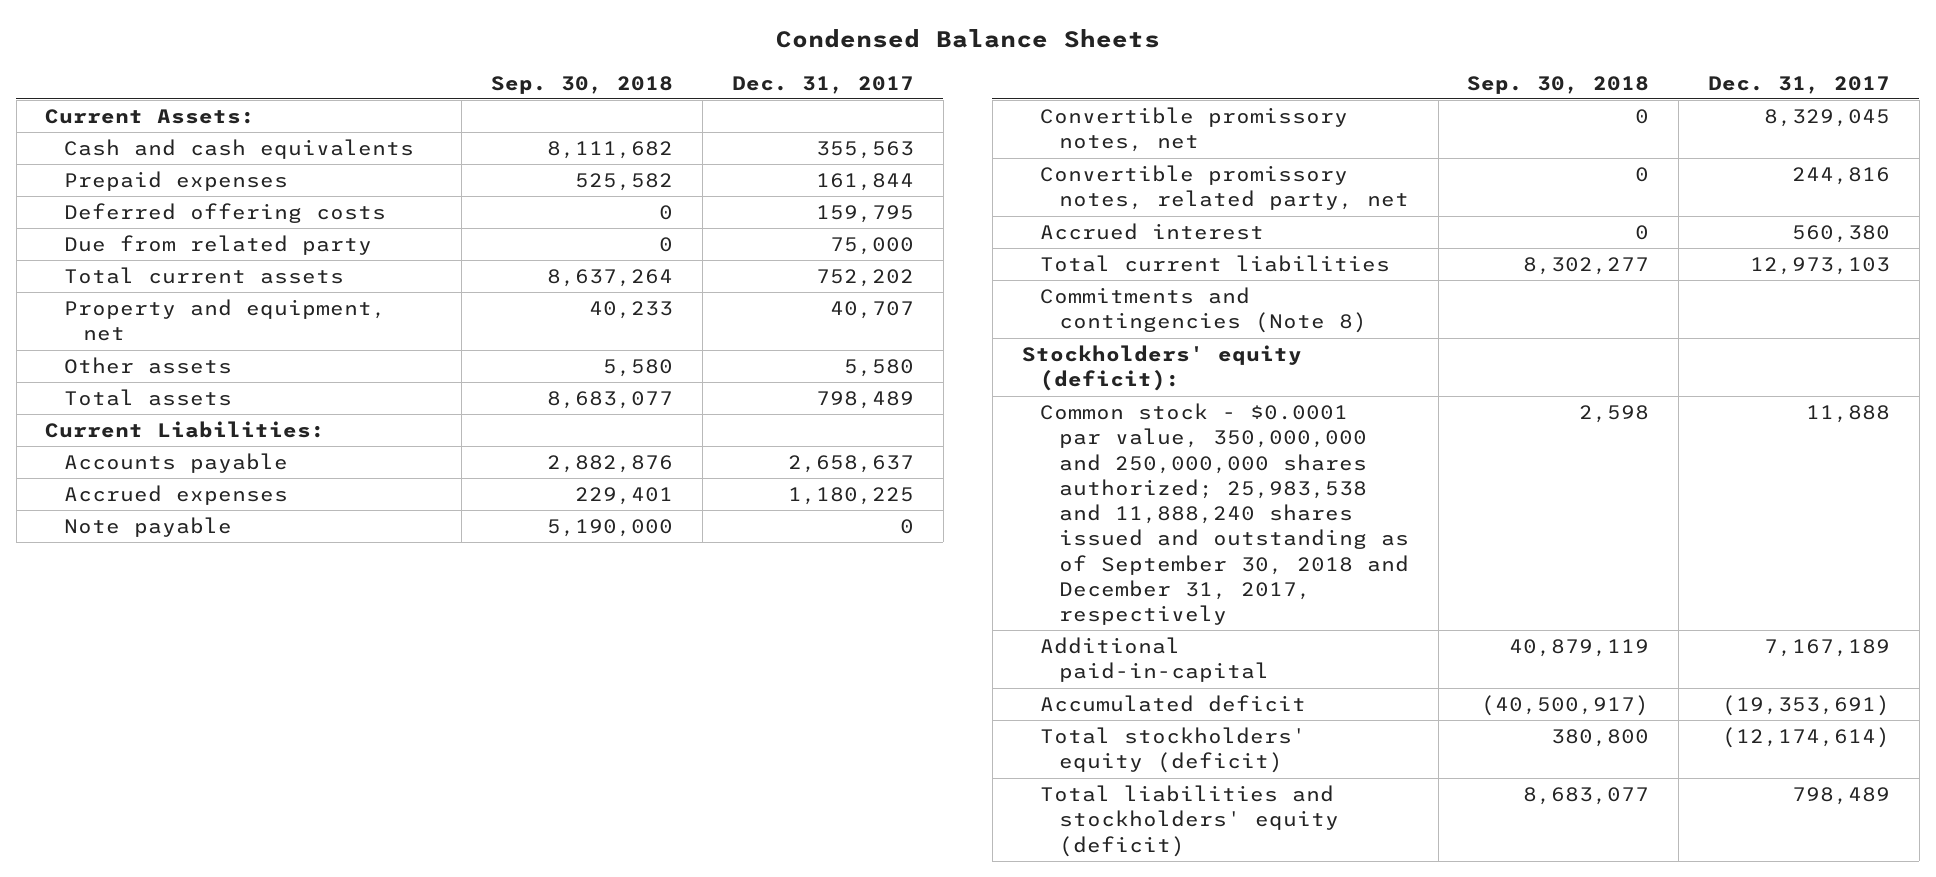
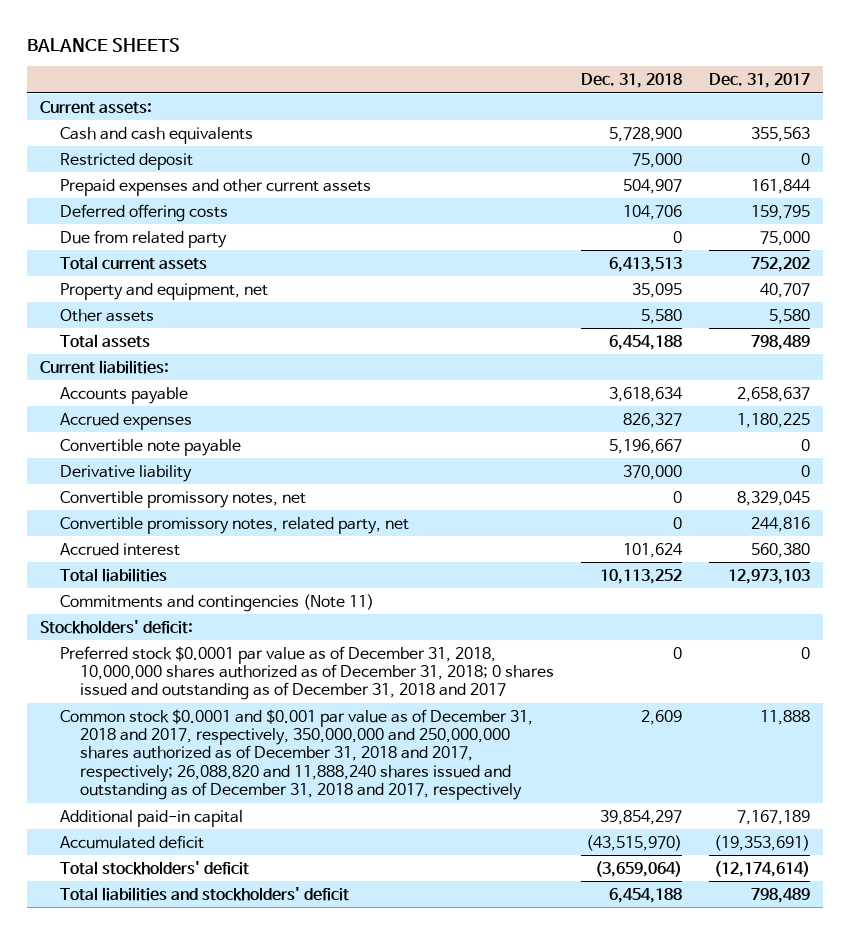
[775,28,1160,48] Condensed Balance Sheets -> [26,37,180,52] BALANCE SHEETS
[491,75,674,94] Sep. 30, 2018 -> none
none -> [580,73,682,89] Dec. 31, 2018
[45,109,256,125] Current Assets: -> [39,100,152,114] Current assets:
none -> [60,152,194,170] Restricted deposit
[64,171,289,192] Prepaid expenses -> [60,178,372,196] Prepaid expenses and other current assets
[45,421,326,439] Current Liabilities: -> [39,359,169,374] Current liabilities:
[64,517,233,538] Note payable -> [60,438,242,456] Convertible note payable
none -> [60,464,193,482] Derivative liability
[1040,255,1391,273] Total current liabilities -> [60,567,168,582] Total liabilities
[1040,287,1367,334] Commitments and contingencies (Note 8) -> [60,593,375,612] Commitments and contingencies (Note 11)
[1021,345,1302,392] Stockholders' equity (deficit): -> [39,619,193,634] Stockholders' deficit:
none -> [60,645,555,701] Preferred stock $0.0001 par value as of December 31, 2018, 10,000,000 shares authorized as of December 31, 2018; 0 shares issued and outstanding as of December 31, 2018 and 2017
[1040,403,1409,625] Common stock - $0.0001 par value, 350,000,000 and 250,000,000 shares authorized; 25,983,538 and 11,888,240 shares issued and outstanding as of September 30, 2018 and December 31, 2017, respectively -> [60,708,534,801] Common stock $0.0001 and $0.001 par value as of December 31, 2018 and 2017, respectively, 350,000,000 and 250,000,000 shares authorized as of December 31, 2018 and 2017, respectively; 26,088,820 and 11,888,240 shares issued and outstanding as of December 31, 2018 and 2017, respectively
[1040,637,1269,683] Additional paid-in-capital -> [60,809,244,827] Additional paid-in capital
[1040,727,1307,774] Total stockholders' equity (deficit) -> [60,860,250,875] Total stockholders' deficit
[1040,785,1339,857] Total liabilities and stockholders' equity (deficit) -> [60,886,350,901] Total liabilities and stockholders' deficit

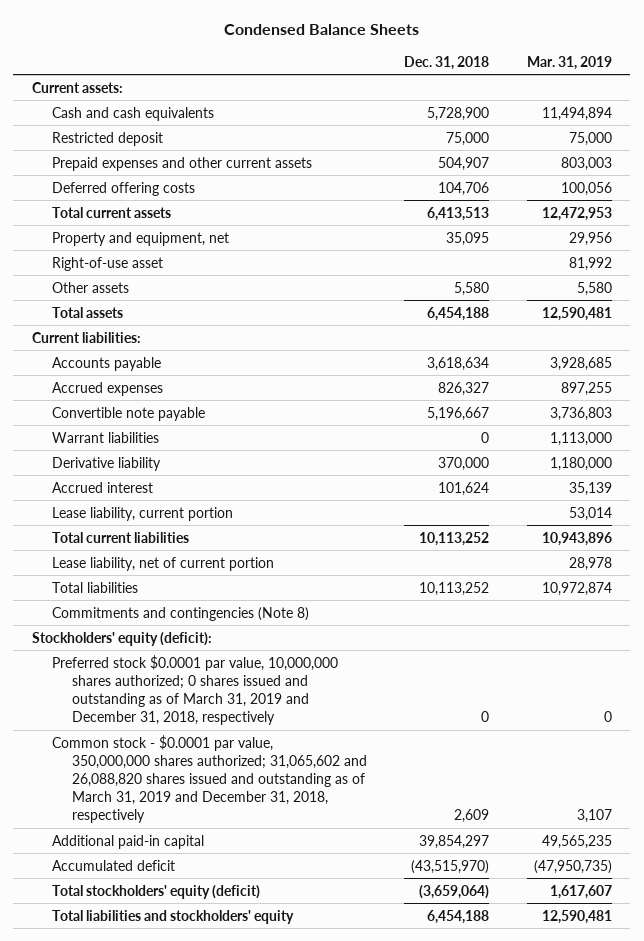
[26,37,180,52] BALANCE SHEETS -> [223,24,419,36] Condensed Balance Sheets
[708,73,810,89] Dec. 31, 2017 -> none
none -> [526,55,612,70] Mar. 31, 2019
[60,229,228,248] Due from related party -> none
none -> [51,256,163,271] Right-of-use asset
none -> [51,431,159,443] Warrant liabilities
[60,490,307,508] Convertible promissory notes, net -> none
[60,516,410,534] Convertible promissory notes, related party, net -> none
none -> [51,506,233,521] Lease liability, current portion
none -> [51,531,189,543] Total current liabilities
none -> [51,556,274,571] Lease liability, net of current portion
[60,593,375,612] Commitments and contingencies (Note 11) -> [51,606,309,621] Commitments and contingencies (Note 8)
[39,619,193,634] Stockholders' deficit: -> [31,631,212,646] Stockholders' equity (deficit):
[60,645,555,701] Preferred stock $0.0001 par value as of December 31, 2018, 10,000,000 shares authorized as of December 31, 2018; 0 shares issued and outstanding as of December 31, 2018 and 2017 -> [51,654,338,726] Preferred stock $0.0001 par value, 10,000,000 shares authorized; 0 shares issued and outstanding as of March 31, 2019 and December 31, 2018, respectively
[60,708,534,801] Common stock $0.0001 and $0.001 par value as of December 31, 2018 and 2017, respectively, 350,000,000 and 250,000,000 shares authorized as of December 31, 2018 and 2017, respectively; 26,088,820 and 11,888,240 shares issued and outstanding as of December 31, 2018 and 2017, respectively -> [51,734,367,824] Common stock - $0.0001 par value, 350,000,000 shares authorized; 31,065,602 and 26,088,820 shares issued and outstanding as of March 31, 2019 and December 31, 2018, respectively
[60,860,250,875] Total stockholders' deficit -> [51,884,260,899] Total stockholders' equity (deficit)
[60,886,350,901] Total liabilities and stockholders' deficit -> [51,909,294,924] Total liabilities and stockholders' equity

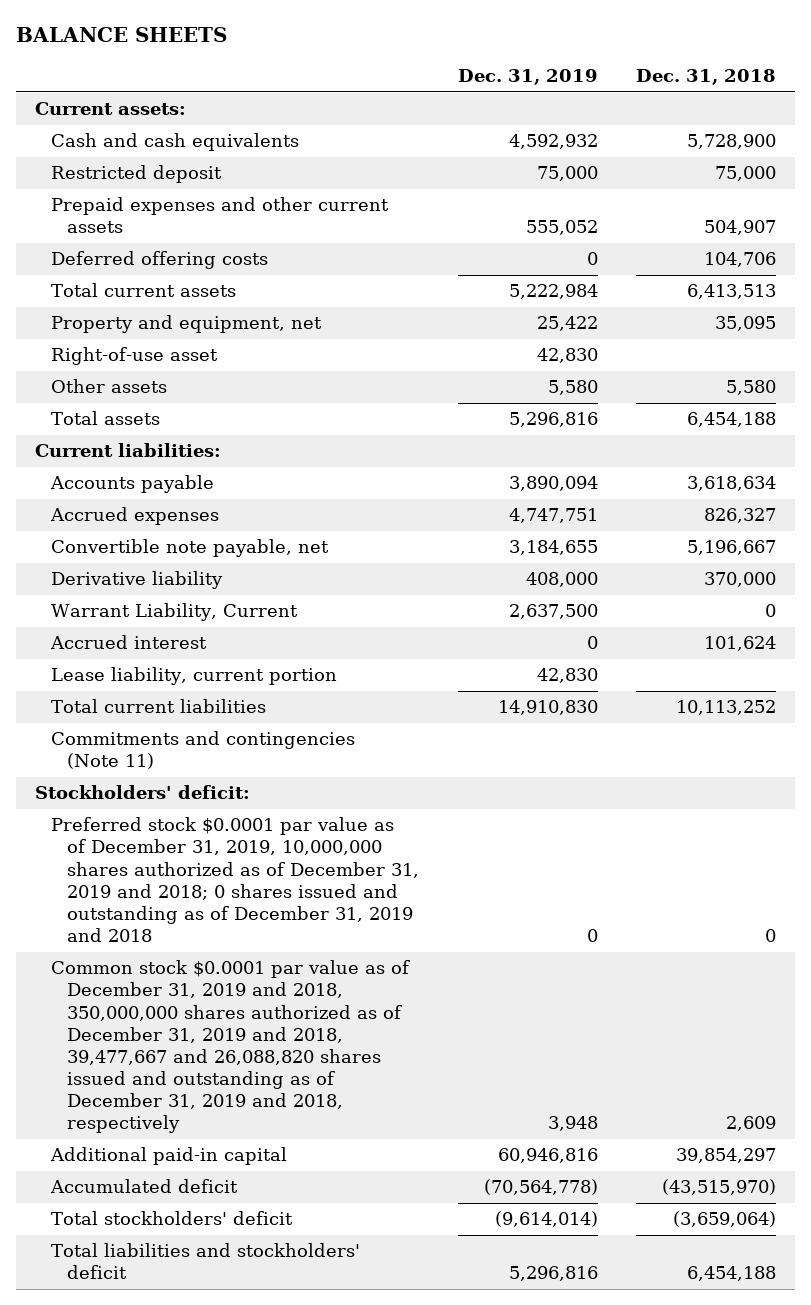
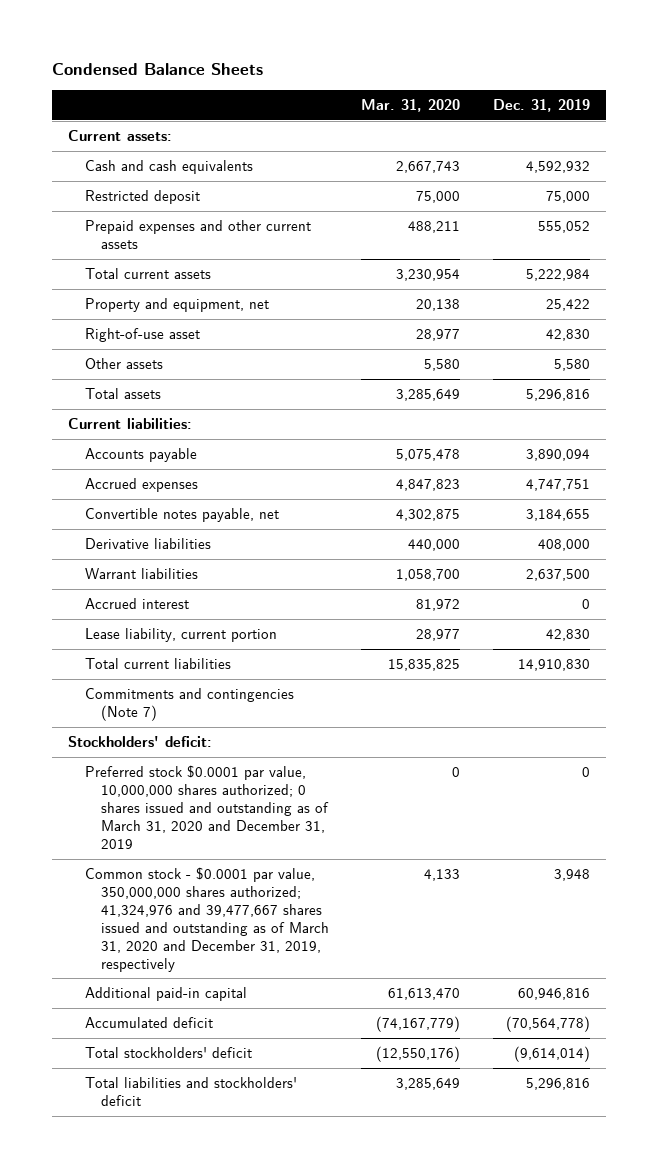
[15,27,227,43] BALANCE SHEETS -> [52,63,264,76] Condensed Balance Sheets
[636,69,777,86] Dec. 31, 2018 -> none
none -> [361,99,461,113] Mar. 31, 2020
[51,251,269,270] Deferred offering costs -> none
[51,539,330,558] Convertible note payable, net -> [84,508,279,523] Convertible notes payable, net
[51,571,224,590] Derivative liability -> [84,538,211,550] Derivative liabilities
[51,603,299,622] Warrant Liability, Current -> [84,568,198,580] Warrant liabilities
[51,731,356,770] Commitments and contingencies (Note 11) -> [84,688,294,722] Commitments and contingencies (Note 7)
[51,817,420,942] Preferred stock $0.0001 par value as of December 31, 2019, 10,000,000 shares authorized as of December 31, 2019 and 2018; 0 shares issued and outstanding as of December 31, 2019 and 2018 -> [84,765,329,849] Preferred stock $0.0001 par value, 10,000,000 shares authorized; 0 shares issued and outstanding as of March 31, 2020 and December 31, 2019
[51,960,411,1134] Common stock $0.0001 par value as of December 31, 2019 and 2018, 350,000,000 shares authorized as of December 31, 2019 and 2018, 39,477,667 and 26,088,820 shares issued and outstanding as of December 31, 2019 and 2018, respectively -> [84,867,329,972] Common stock - $0.0001 par value, 350,000,000 shares authorized; 41,324,976 and 39,477,667 shares issued and outstanding as of March 31, 2020 and December 31, 2019, respectively

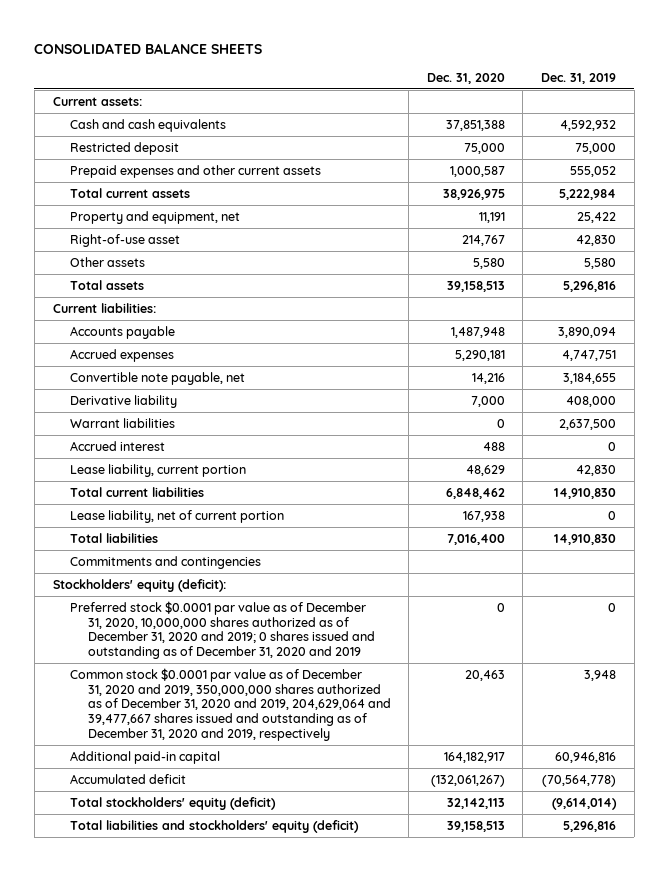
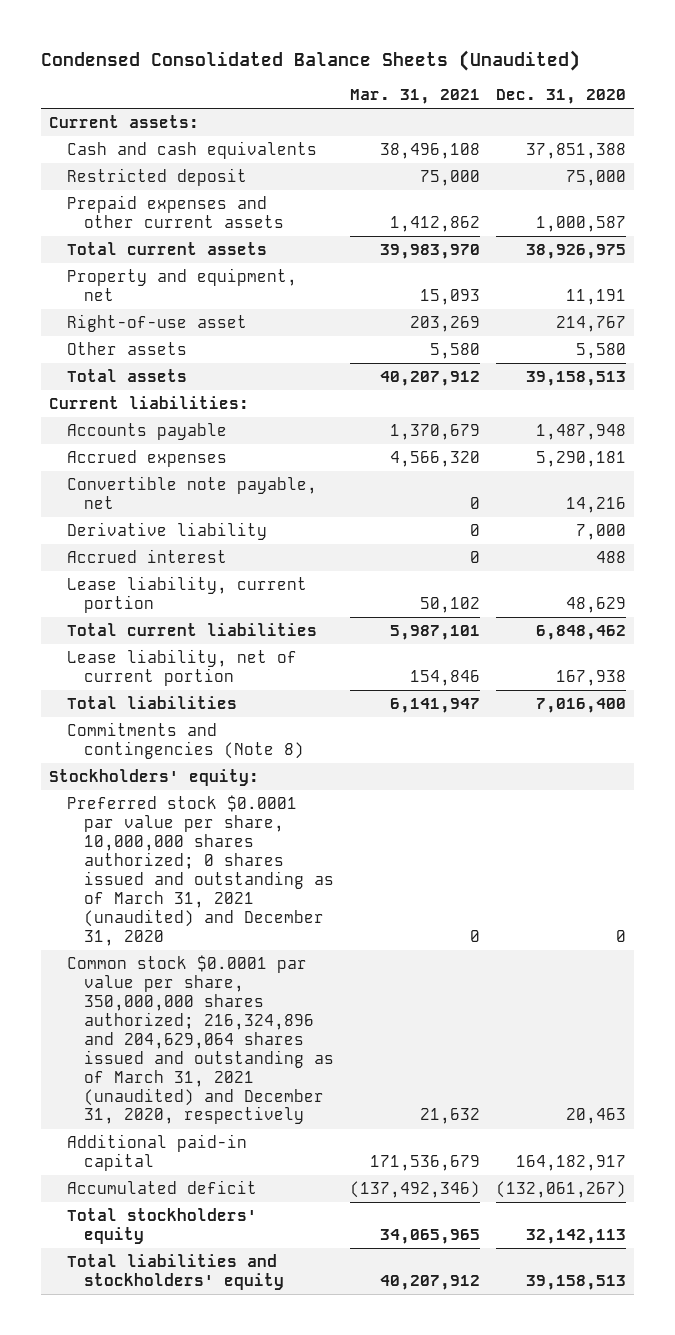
[34,42,263,54] CONSOLIDATED BALANCE SHEETS -> [41,49,581,71] Condensed Consolidated Balance Sheets (Unaudited)
[541,72,617,84] Dec. 31, 2019 -> none
none -> [349,89,480,105] Mar. 31, 2021
[70,417,176,428] Warrant liabilities -> none
[70,555,262,569] Commitments and contingencies -> [66,722,304,759] Commitments and contingencies (Note 8)
[52,578,226,592] Stockholders' equity (deficit): -> [49,769,260,787] Stockholders' equity:
[70,600,375,660] Preferred stock $0.0001 par value as of December 31, 2020, 10,000,000 shares authorized as of December 31, 2020 and 2019; 0 shares issued and outstanding as of December 31, 2020 and 2019 -> [66,795,334,946] Preferred stock $0.0001 par value per share, 10,000,000 shares authorized; 0 shares issued and outstanding as of March 31, 2021 (unaudited) and December 31, 2020
[70,667,391,741] Common stock $0.0001 par value as of December 31, 2020 and 2019, 350,000,000 shares authorized as of December 31, 2020 and 2019, 204,629,064 and 39,477,667 shares issued and outstanding as of December 31, 2020 and 2019, respectively -> [66,955,334,1125] Common stock $0.0001 par value per share, 350,000,000 shares authorized; 216,324,896 and 204,629,064 shares issued and outstanding as of March 31, 2021 (unaudited) and December 31, 2020, respectively
[70,796,277,810] Total stockholders' equity (deficit) -> [66,1208,257,1244] Total stockholders' equity
[70,819,360,833] Total liabilities and stockholders' equity (deficit) -> [66,1254,284,1290] Total liabilities and stockholders' equity

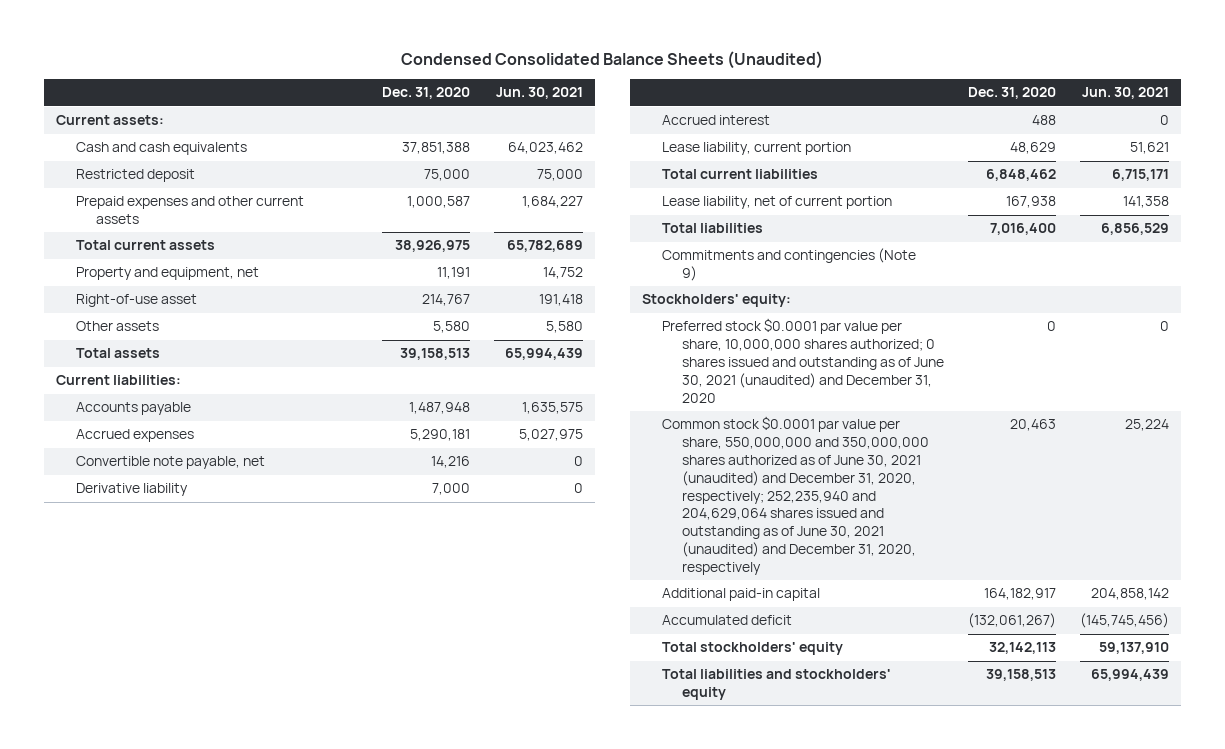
[349,89,480,105] Mar. 31, 2021 -> none
none -> [496,87,584,100] Jun. 30, 2021
[66,722,304,759] Commitments and contingencies (Note 8) -> [661,248,916,282] Commitments and contingencies (Note 9)
[66,795,334,946] Preferred stock $0.0001 par value per share, 10,000,000 shares authorized; 0 shares issued and outstanding as of March 31, 2021 (unaudited) and December 31, 2020 -> [661,318,944,403] Preferred stock $0.0001 par value per share, 10,000,000 shares authorized; 0 shares issued and outstanding as of June 30, 2021 (unaudited) and December 31, 2020
[66,955,334,1125] Common stock $0.0001 par value per share, 350,000,000 shares authorized; 216,324,896 and 204,629,064 shares issued and outstanding as of March 31, 2021 (unaudited) and December 31, 2020, respectively -> [661,416,929,575] Common stock $0.0001 par value per share, 550,000,000 and 350,000,000 shares authorized as of June 30, 2021 (unaudited) and December 31, 2020, respectively; 252,235,940 and 204,629,064 shares issued and outstanding as of June 30, 2021 (unaudited) and December 31, 2020, respectively

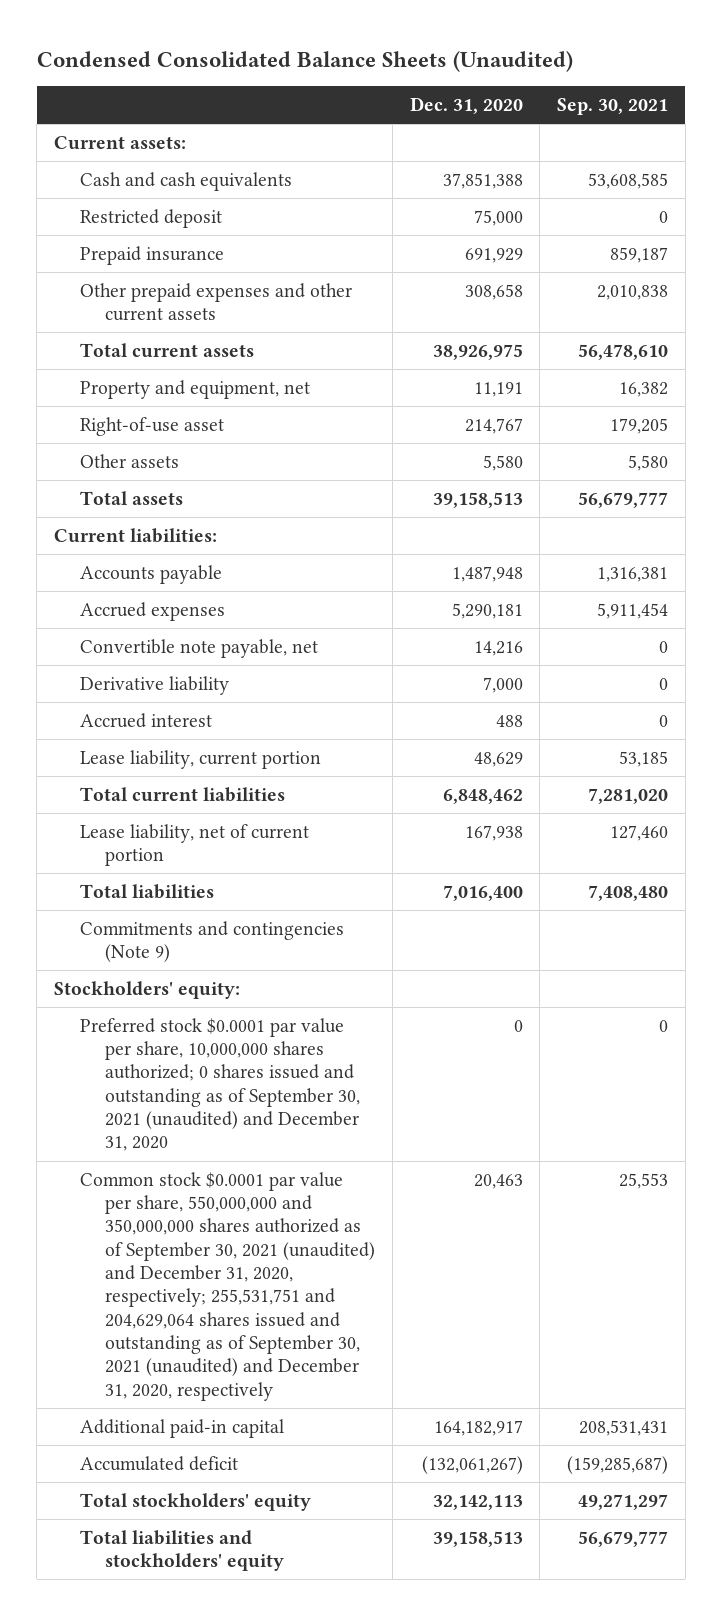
[496,87,584,100] Jun. 30, 2021 -> none
none -> [557,98,669,116] Sep. 30, 2021
none -> [79,245,224,265] Prepaid insurance
[75,196,304,225] Prepaid expenses and other current assets -> [79,282,352,322] Other prepaid expenses and other current assets
[406,196,470,209] 1,000,587 -> [464,283,523,300] 308,658
[661,318,944,403] Preferred stock $0.0001 par value per share, 10,000,000 shares authorized; 0 shares issued and outstanding as of June 30, 2021 (unaudited) and December 31, 2020 -> [79,1017,361,1152] Preferred stock $0.0001 par value per share, 10,000,000 shares authorized; 0 shares issued and outstanding as of September 30, 2021 (unaudited) and December 31, 2020
[661,416,929,575] Common stock $0.0001 par value per share, 550,000,000 and 350,000,000 shares authorized as of June 30, 2021 (unaudited) and December 31, 2020, respectively; 252,235,940 and 204,629,064 shares issued and outstanding as of June 30, 2021 (unaudited) and December 31, 2020, respectively -> [79,1171,376,1401] Common stock $0.0001 par value per share, 550,000,000 and 350,000,000 shares authorized as of September 30, 2021 (unaudited) and December 31, 2020, respectively; 255,531,751 and 204,629,064 shares issued and outstanding as of September 30, 2021 (unaudited) and December 31, 2020, respectively

